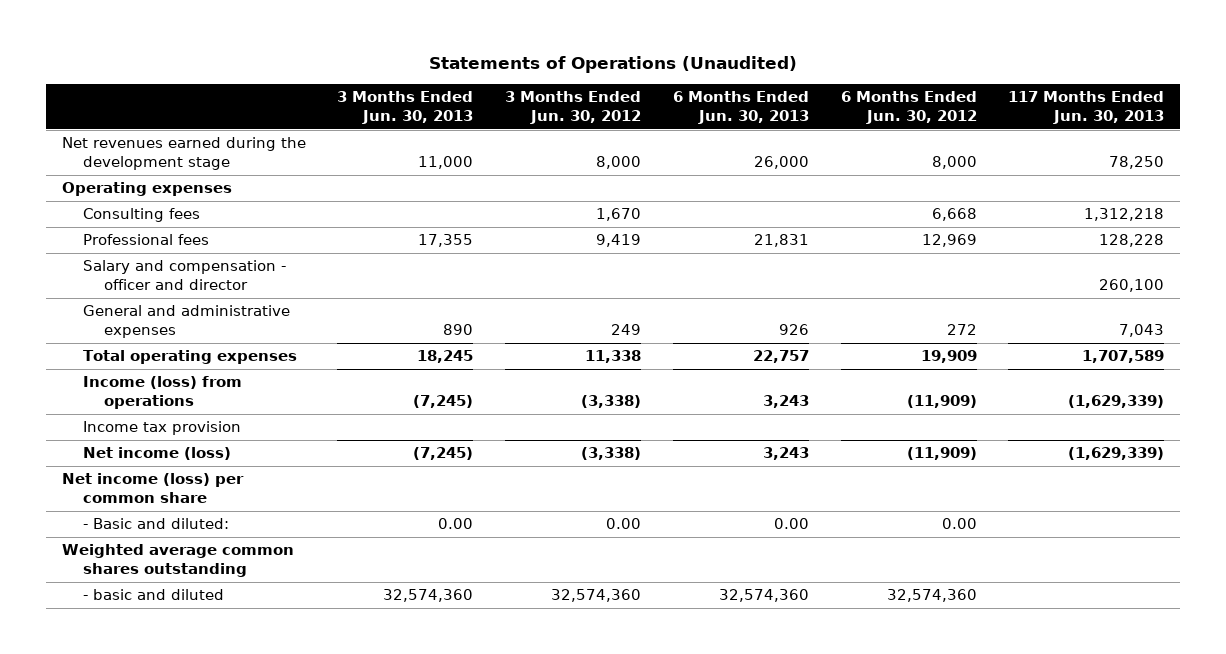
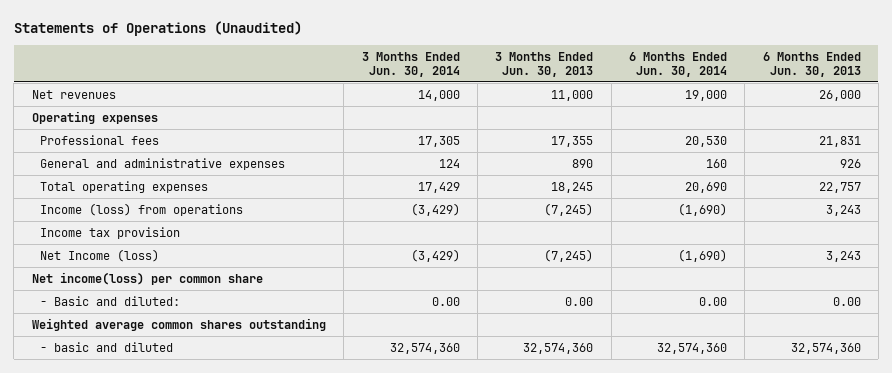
[505,91,642,125] 3 Months Ended Jun. 30, 2012 -> none
[840,91,977,125] 6 Months Ended Jun. 30, 2012 -> none
[1008,91,1165,125] 117 Months Ended Jun. 30, 2013 -> none
none -> [361,51,460,77] 3 Months Ended Jun. 30, 2014
none -> [628,51,727,77] 6 Months Ended Jun. 30, 2014
[61,137,306,171] Net revenues earned during the development stage -> [31,89,116,99] Net revenues
[82,208,200,223] Consulting fees -> none
[82,260,286,291] Salary and compensation - officer and director -> none
[82,447,231,461] Net income (loss) -> [40,248,160,262] Net Income (loss)
[61,473,244,504] Net income (loss) per common share -> [31,271,263,285] Net income(loss) per common share

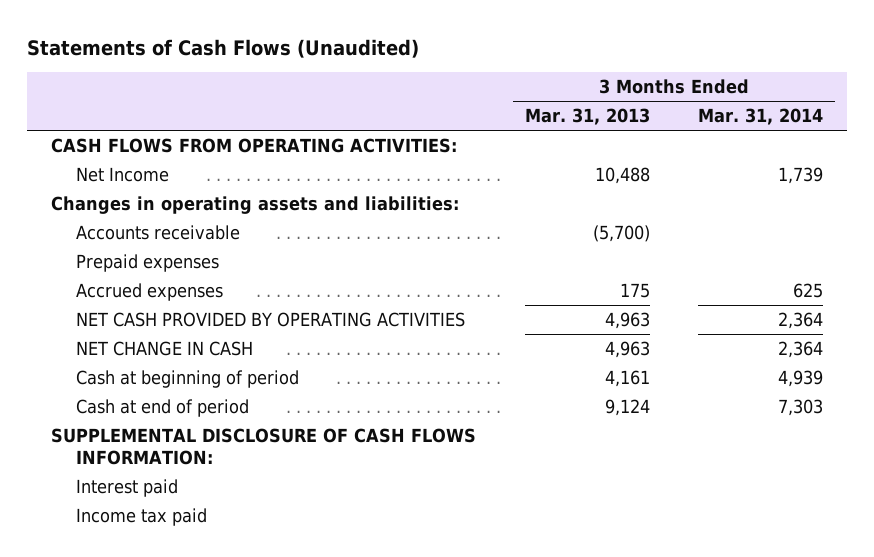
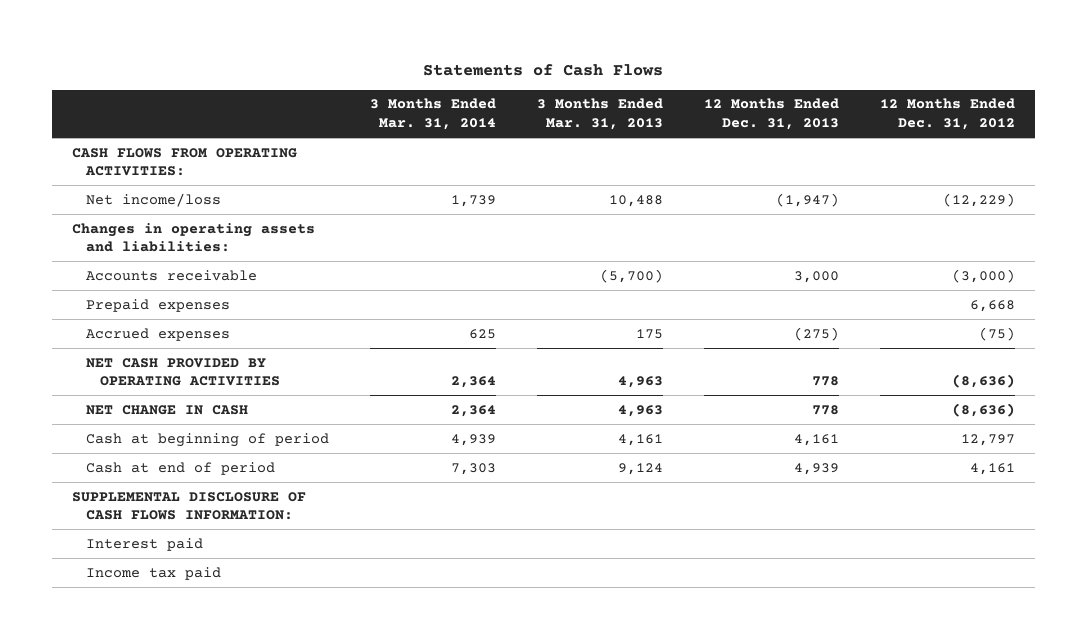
[27,38,420,58] Statements of Cash Flows (Unaudited) -> [423,63,664,76] Statements of Cash Flows
none -> [703,98,839,130] 12 Months Ended Dec. 31, 2013
none -> [879,98,1015,130] 12 Months Ended Dec. 31, 2012
[76,166,170,182] Net Income -> [86,192,222,207] Net income/loss

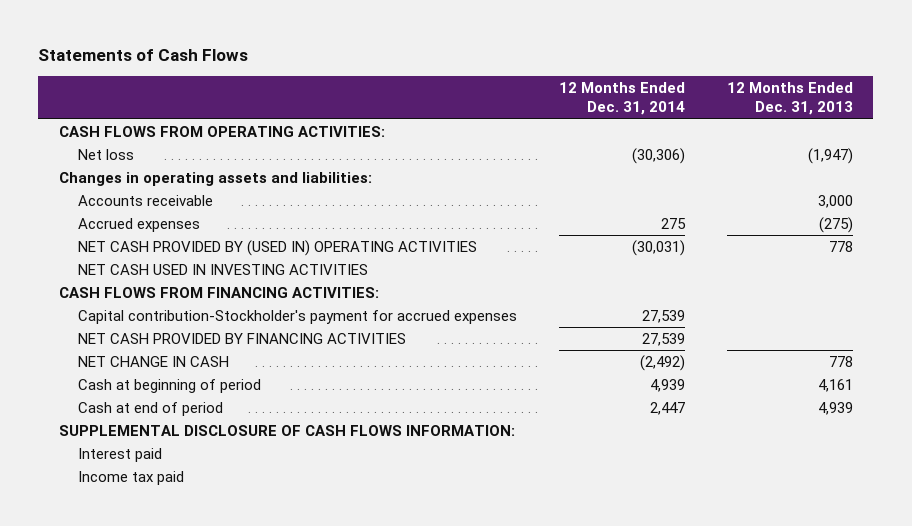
[370,98,497,130] 3 Months Ended Mar. 31, 2014 -> none
[536,98,663,130] 3 Months Ended Mar. 31, 2013 -> none
[879,98,1015,130] 12 Months Ended Dec. 31, 2012 -> none
none -> [558,82,685,116] 12 Months Ended Dec. 31, 2014
[86,192,222,207] Net income/loss -> [78,149,135,161] Net loss
[86,298,231,312] Prepaid expenses -> none
[86,357,281,387] NET CASH PROVIDED BY OPERATING ACTIVITIES -> [78,240,478,257] NET CASH PROVIDED BY (USED IN) OPERATING ACTIVITIES
none -> [78,264,369,276] NET CASH USED IN INVESTING ACTIVITIES
none -> [59,287,380,299] CASH FLOWS FROM FINANCING ACTIVITIES:
none -> [78,310,518,325] Capital contribution-Stockholder's payment for accrued expenses
none -> [78,333,407,345] NET CASH PROVIDED BY FINANCING ACTIVITIES

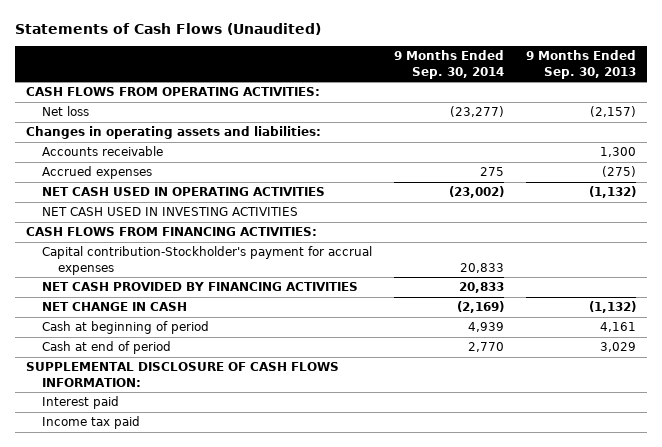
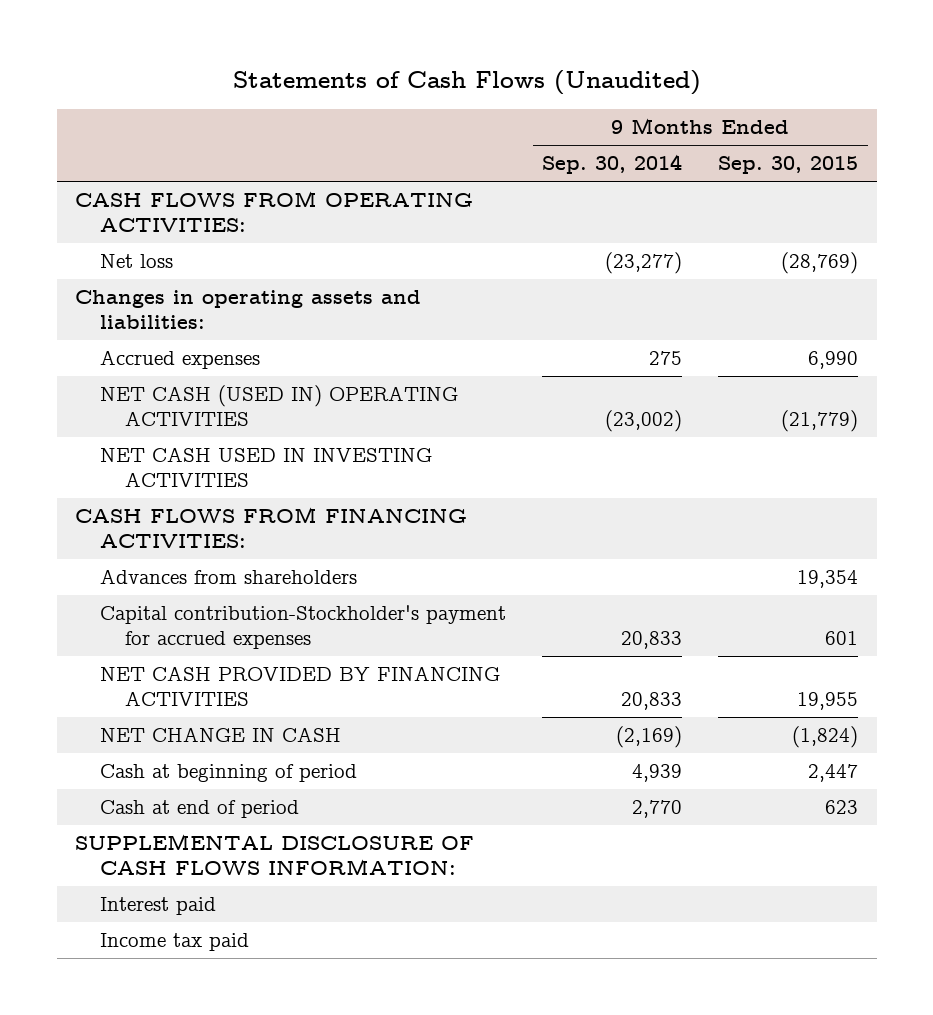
[525,50,636,79] 9 Months Ended Sep. 30, 2013 -> none
none -> [718,156,859,175] Sep. 30, 2015
[41,146,163,157] Accounts receivable -> none
[41,187,325,197] NET CASH USED IN OPERATING ACTIVITIES -> [99,385,458,427] NET CASH (USED IN) OPERATING ACTIVITIES
none -> [99,569,357,585] Advances from shareholders
[41,246,372,275] Capital contribution-Stockholder's payment for accrual expenses -> [99,605,506,650] Capital contribution-Stockholder's payment for accrued expenses

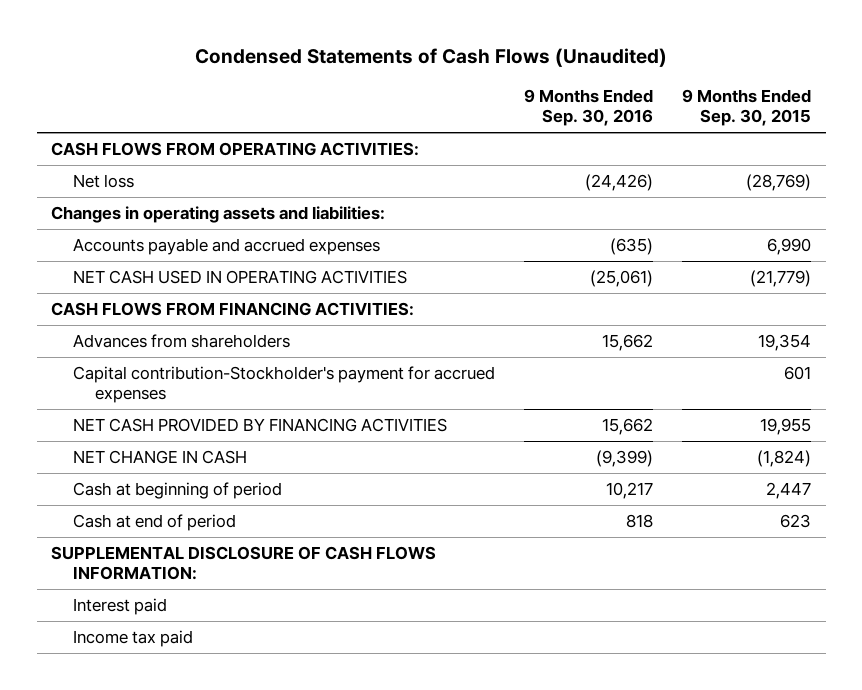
[232,70,701,96] Statements of Cash Flows (Unaudited) -> [195,48,668,68] Condensed Statements of Cash Flows (Unaudited)
[542,154,683,175] Sep. 30, 2014 -> none
none -> [524,89,654,127] 9 Months Ended Sep. 30, 2016
[99,447,432,488] NET CASH USED IN INVESTING ACTIVITIES -> none
[99,350,260,370] Accrued expenses -> [73,238,381,256] Accounts payable and accrued expenses
[99,385,458,427] NET CASH (USED IN) OPERATING ACTIVITIES -> [73,270,408,285] NET CASH USED IN OPERATING ACTIVITIES

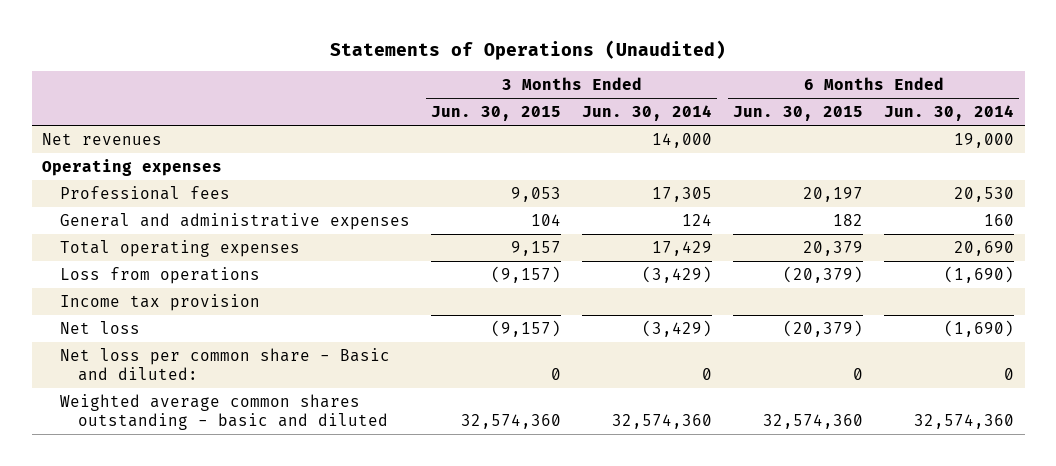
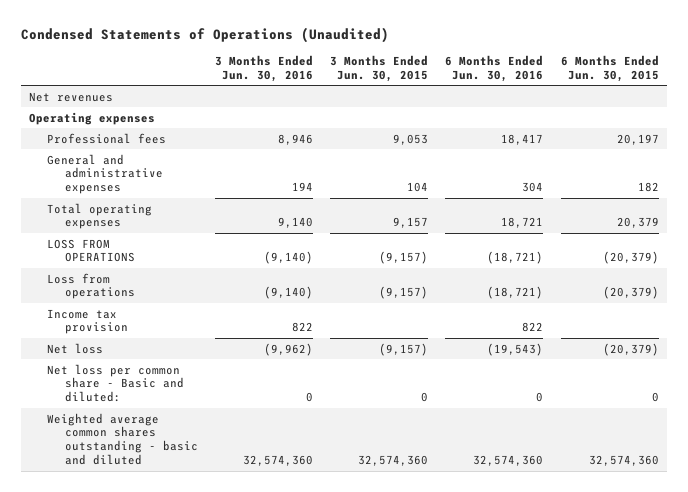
[330,39,727,60] Statements of Operations (Unaudited) -> [20,26,389,43] Condensed Statements of Operations (Unaudited)
[582,105,713,122] Jun. 30, 2014 -> none
[884,105,1015,122] Jun. 30, 2014 -> none
none -> [215,54,314,82] 3 Months Ended Jun. 30, 2016
none -> [445,54,544,82] 6 Months Ended Jun. 30, 2016
none -> [47,238,135,263] LOSS FROM OPERATIONS

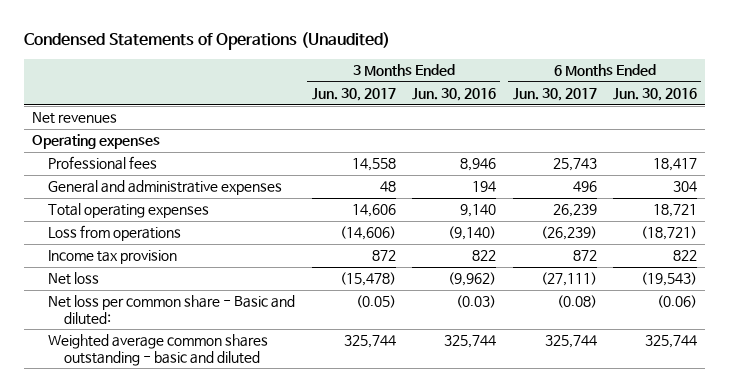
[330,54,429,82] 3 Months Ended Jun. 30, 2015 -> none
[560,54,659,82] 6 Months Ended Jun. 30, 2015 -> none
none -> [311,88,396,102] Jun. 30, 2017
none -> [512,88,597,102] Jun. 30, 2017
[47,238,135,263] LOSS FROM OPERATIONS -> none
[306,392,314,403] 0 -> [456,295,497,309] (0.03)
[536,392,544,403] 0 -> [657,295,698,309] (0.06)
[243,455,314,467] 32,574,360 -> [444,335,497,349] 325,744
[473,455,544,467] 32,574,360 -> [645,335,698,349] 325,744

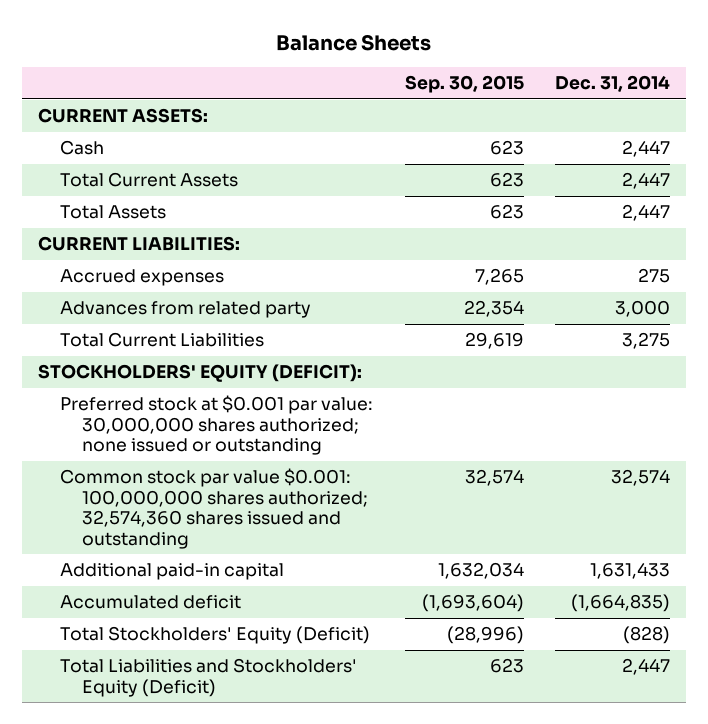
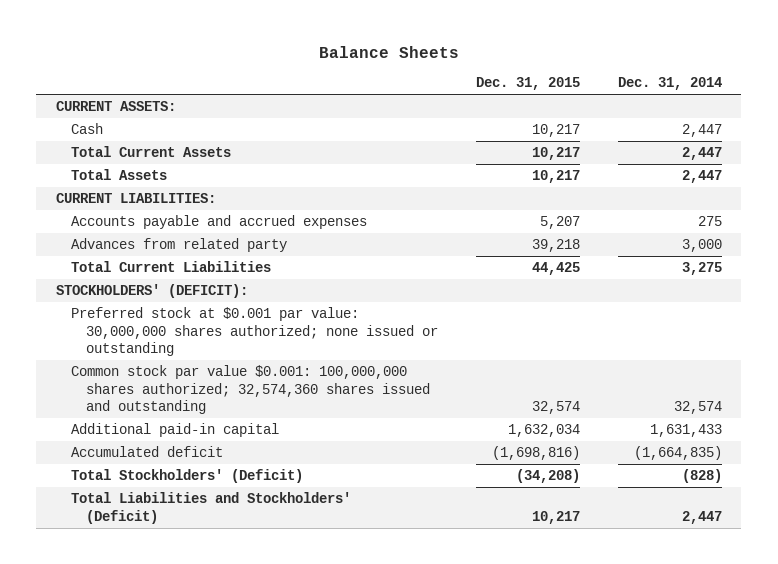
[404,75,524,94] Sep. 30, 2015 -> none
none -> [475,77,580,91] Dec. 31, 2015
[60,269,225,287] Accrued expenses -> [70,214,367,229] Accounts payable and accrued expenses
[38,364,363,383] STOCKHOLDERS' EQUITY (DEFICIT): -> [55,283,248,298] STOCKHOLDERS' (DEFICIT):
[60,626,371,645] Total Stockholders' Equity (Deficit) -> [70,468,303,483] Total Stockholders' (Deficit)
[60,658,358,697] Total Liabilities and Stockholders' Equity (Deficit) -> [70,491,351,524] Total Liabilities and Stockholders' (Deficit)

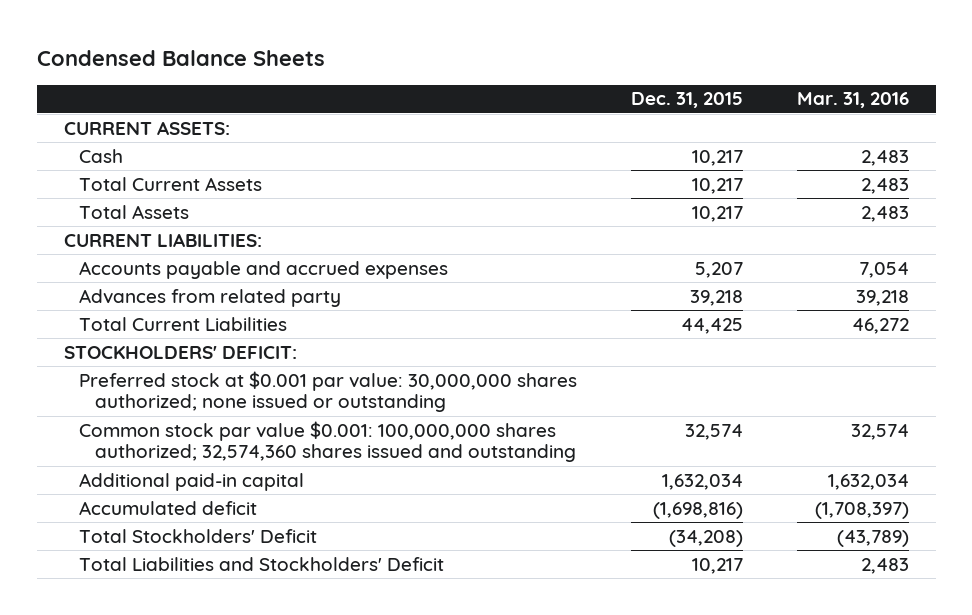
[318,45,459,58] Balance Sheets -> [36,50,325,67] Condensed Balance Sheets
[618,77,723,91] Dec. 31, 2014 -> none
none -> [796,92,909,109] Mar. 31, 2016
[55,283,248,298] STOCKHOLDERS' (DEFICIT): -> [63,345,297,359] STOCKHOLDERS' DEFICIT:
[70,468,303,483] Total Stockholders' (Deficit) -> [79,528,318,543] Total Stockholders' Deficit
[70,491,351,524] Total Liabilities and Stockholders' (Deficit) -> [79,556,445,571] Total Liabilities and Stockholders' Deficit

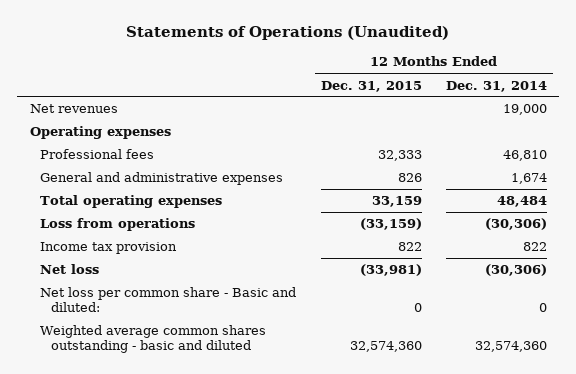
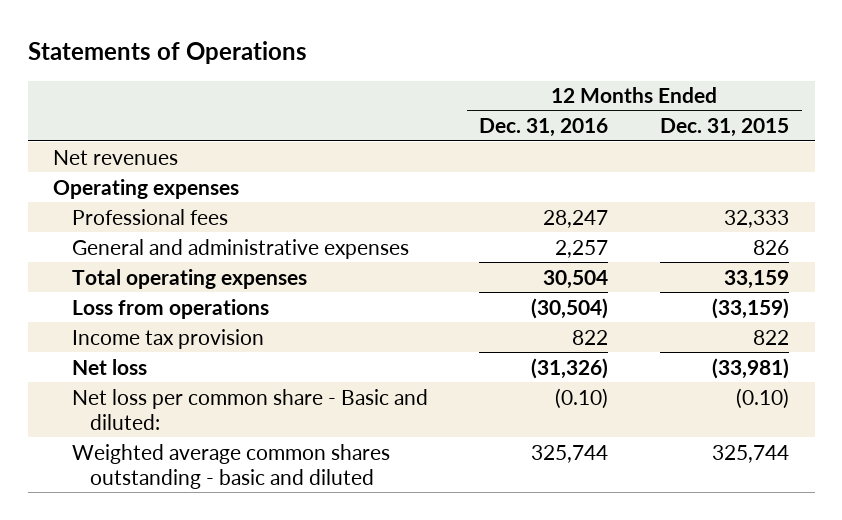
[126,26,450,41] Statements of Operations (Unaudited) -> [27,40,307,64] Statements of Operations
[445,80,547,92] Dec. 31, 2014 -> none
none -> [479,118,609,138] Dec. 31, 2016
[413,303,422,313] 0 -> [736,387,790,409] (0.10)
[349,341,422,353] 32,574,360 -> [712,444,790,463] 325,744

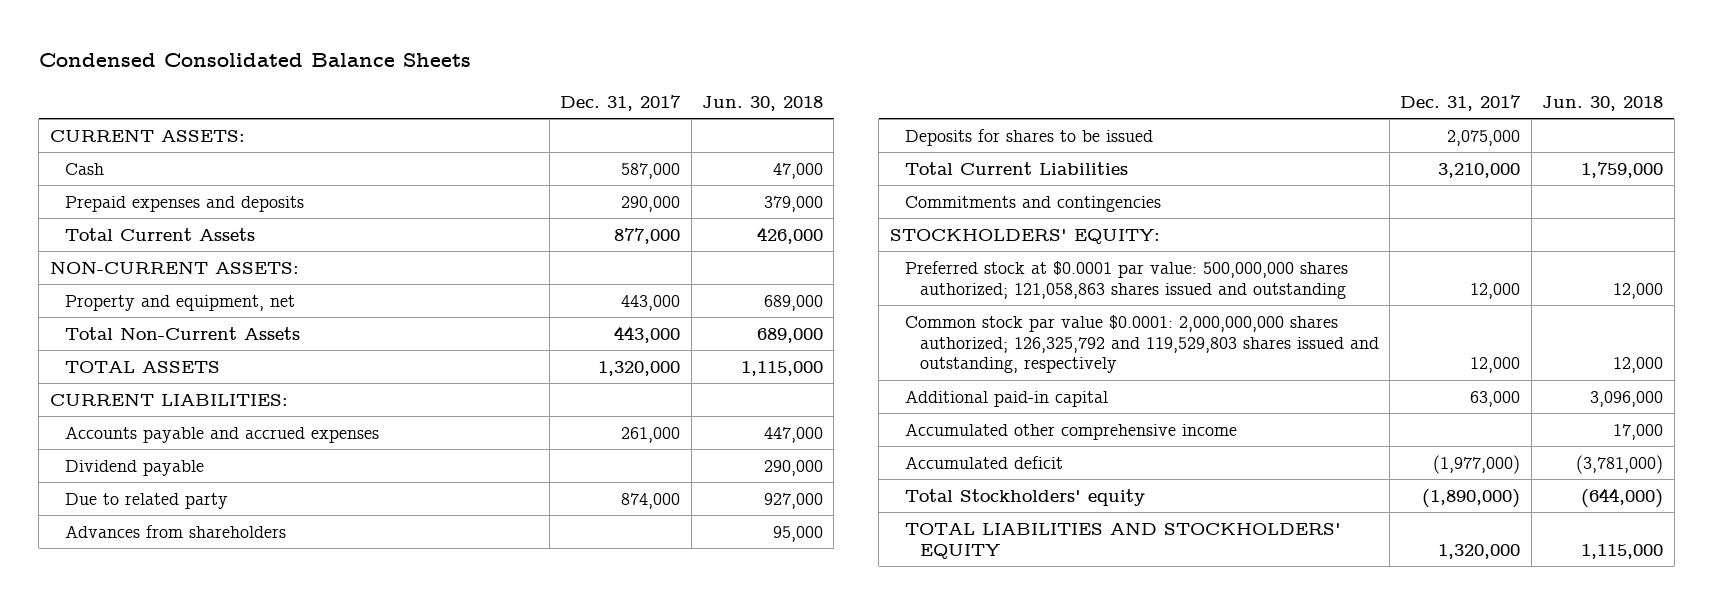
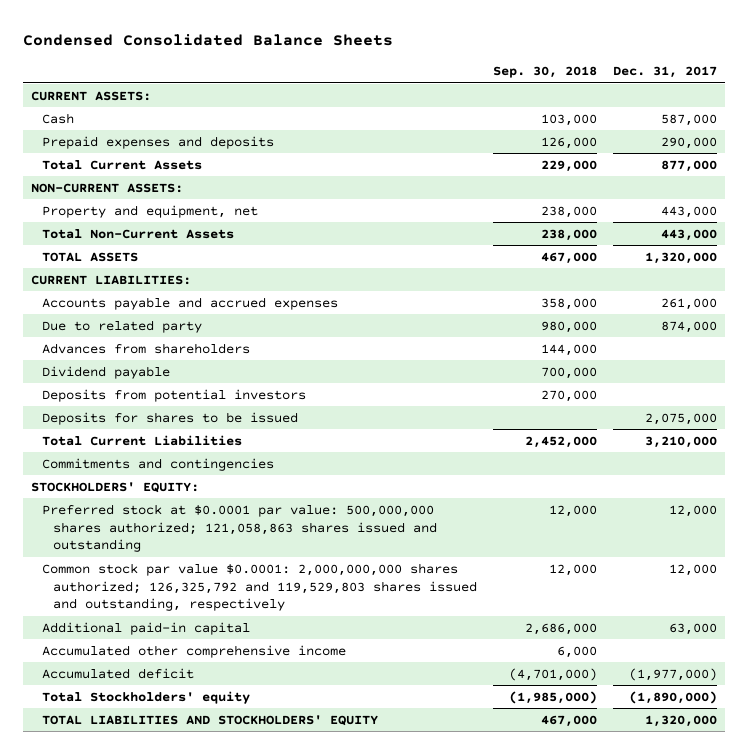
[702,95,824,111] Jun. 30, 2018 -> none
none -> [492,65,597,78] Sep. 30, 2018
[64,459,204,476] Dividend payable -> [41,365,170,379] Dividend payable
none -> [41,388,306,402] Deposits from potential investors

